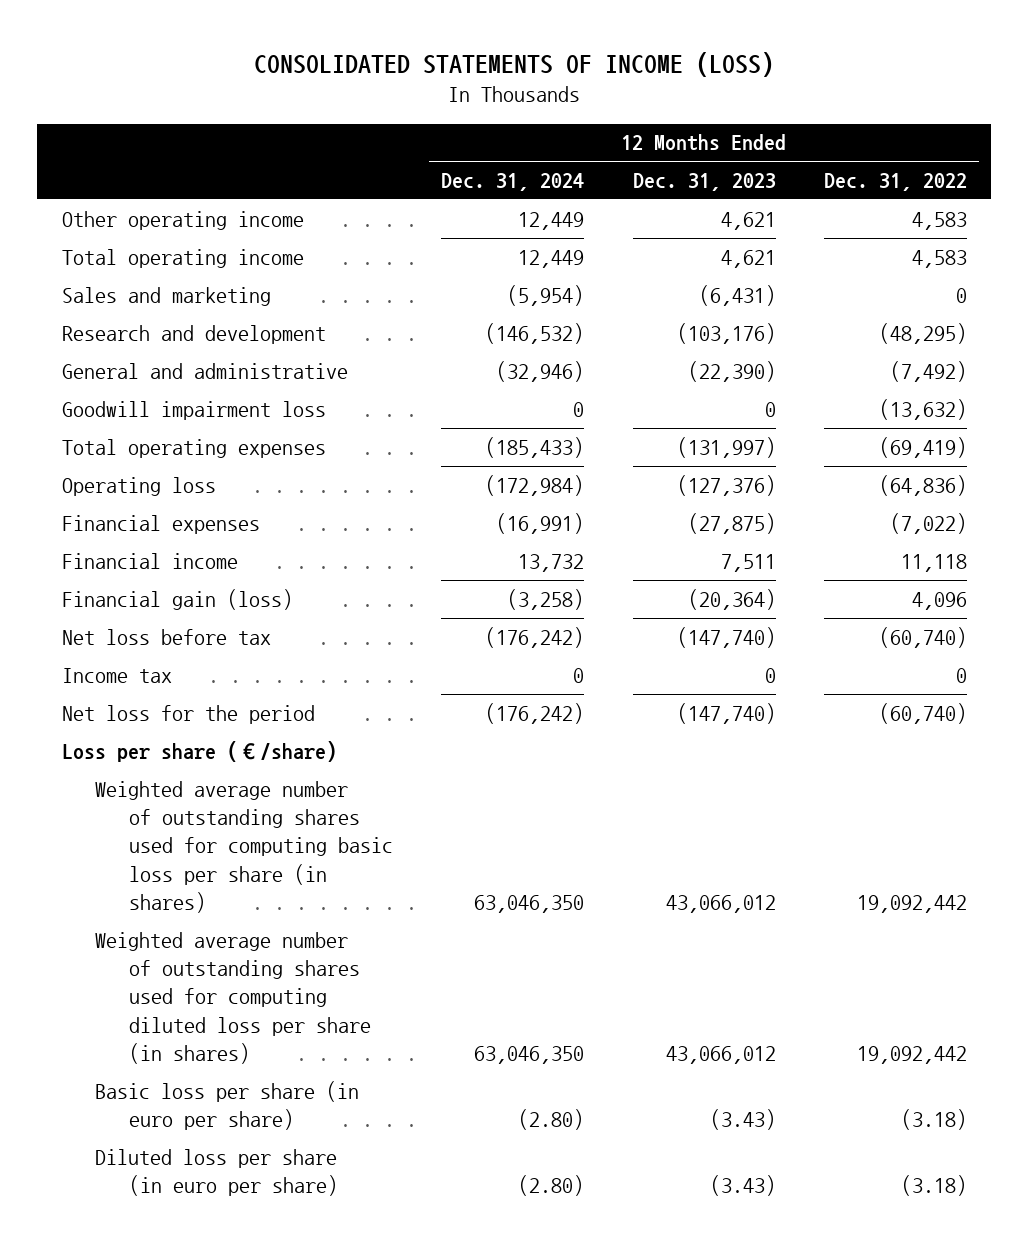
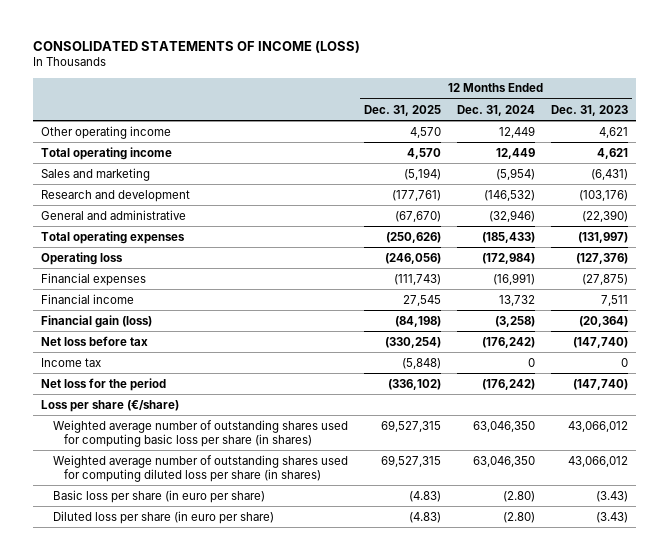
[824,173,968,192] Dec. 31, 2022 -> none
none -> [363,104,441,116] Dec. 31, 2025
[61,400,326,420] Goodwill impairment loss -> none

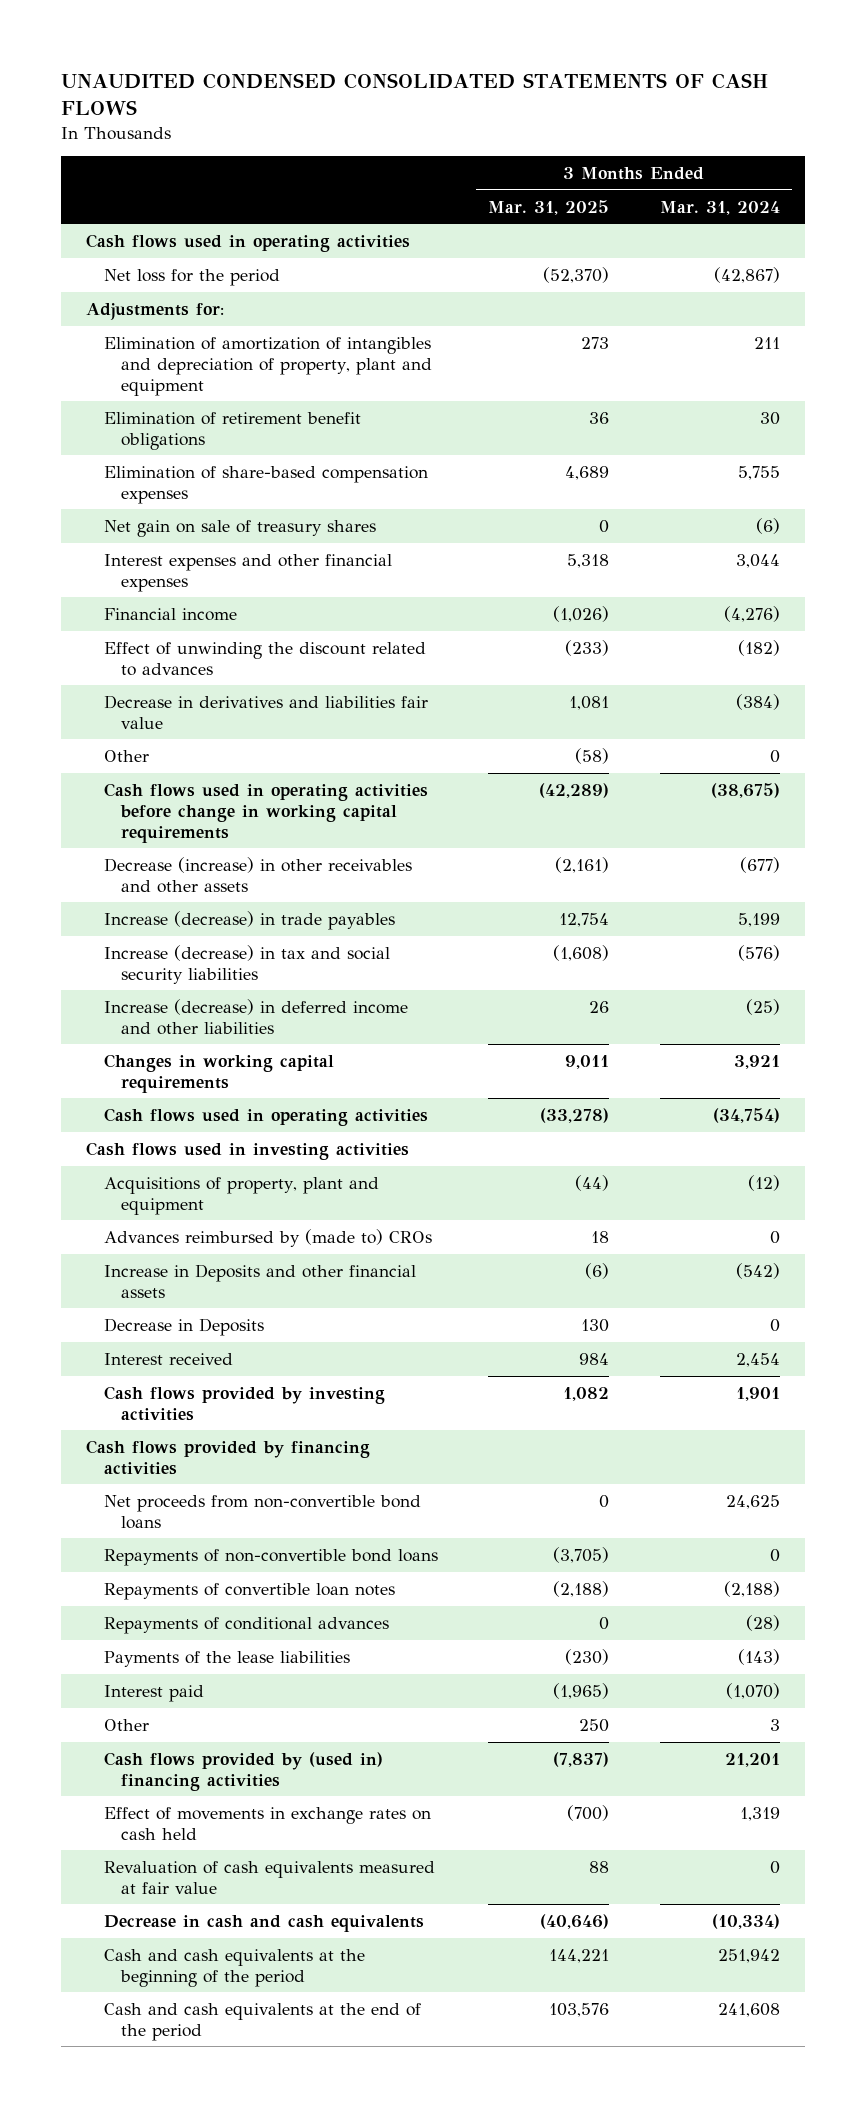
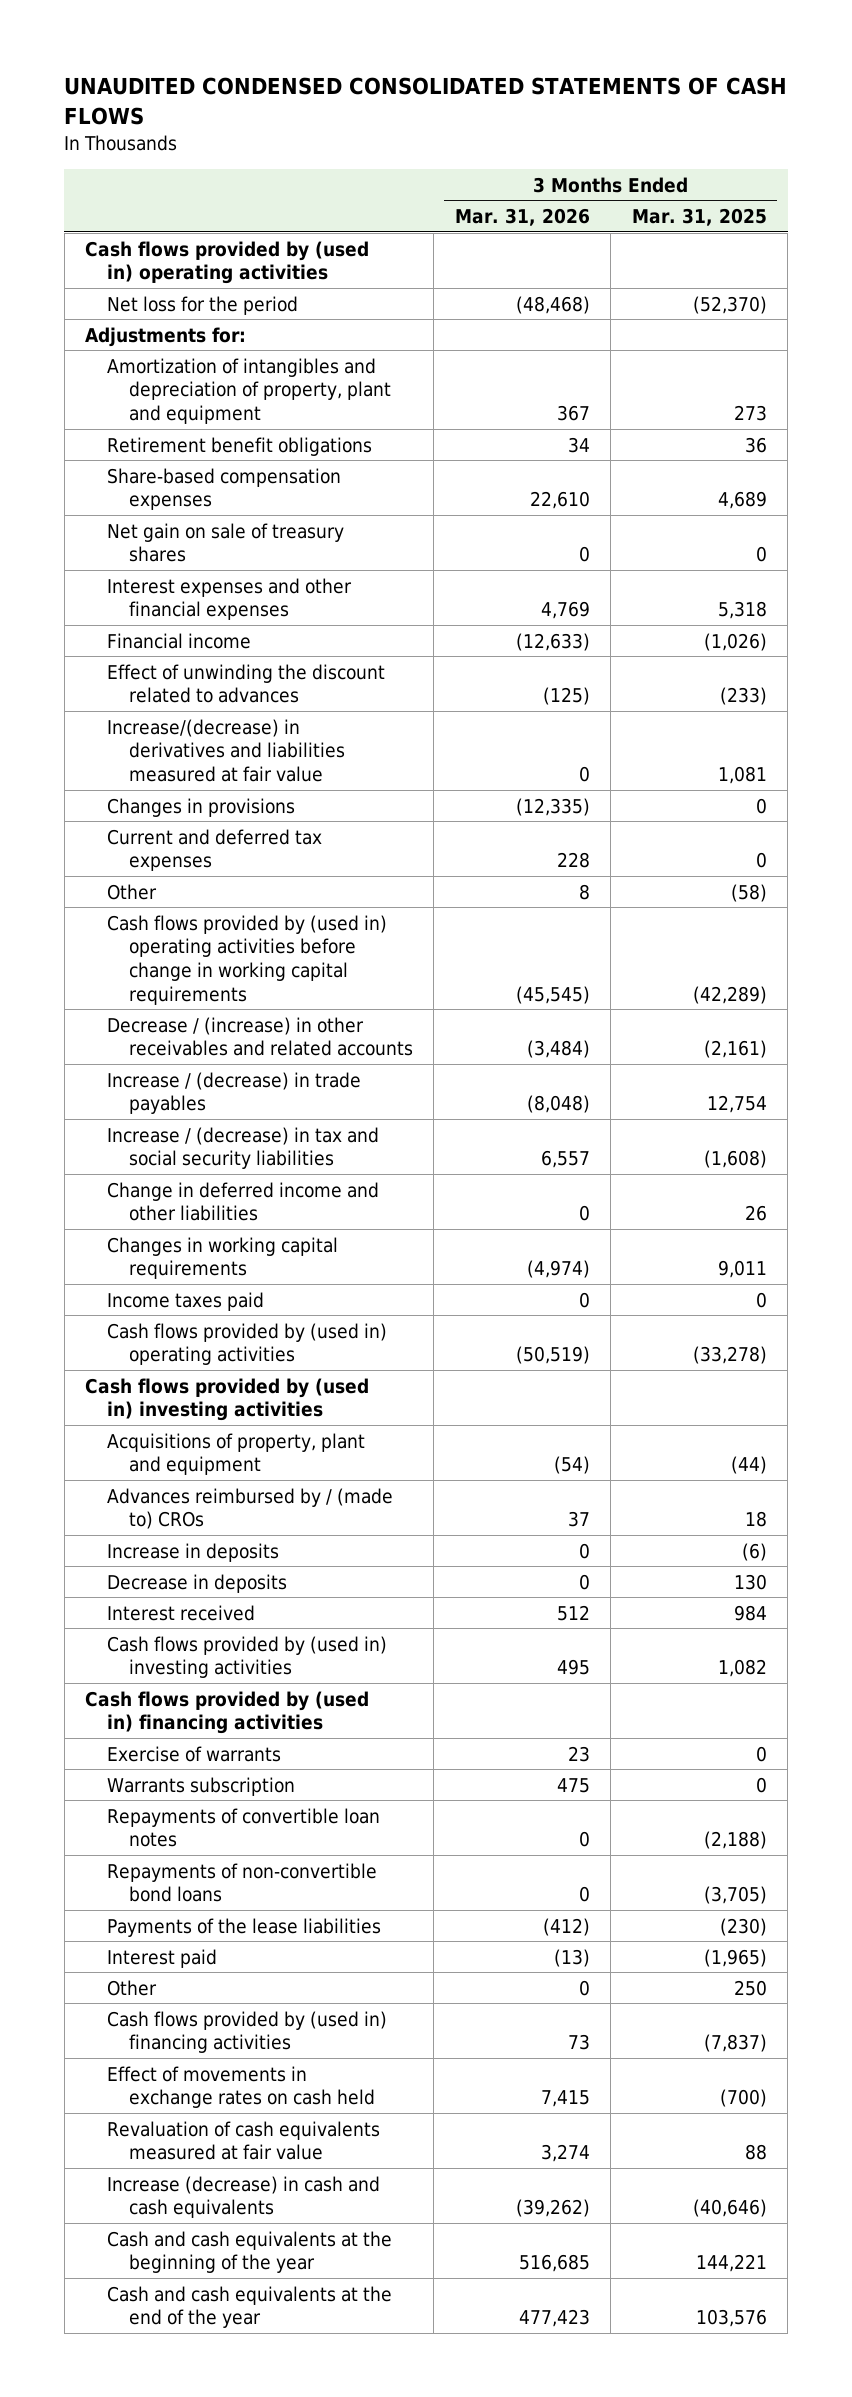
[659,200,780,215] Mar. 31, 2024 -> none
none -> [454,208,590,227] Mar. 31, 2026
[86,233,411,252] Cash flows used in operating activities -> [85,240,370,285] Cash flows provided by (used in) operating activities
[103,336,432,396] Elimination of amortization of intangibles and depreciation of property, plant and equipment -> [106,357,391,425] Amortization of intangibles and depreciation of property, plant and equipment
[103,411,361,450] Elimination of retirement benefit obligations -> [106,436,372,456] Retirement benefit obligations
[103,465,428,504] Elimination of share-based compensation expenses -> [106,467,341,511] Share-based compensation expenses
[103,694,428,729] Decrease in derivatives and liabilities fair value -> [106,718,345,783] Increase/(decrease) in derivatives and liabilities measured at fair value
none -> [106,797,295,817] Changes in provisions
none -> [106,828,322,872] Current and deferred tax expenses
[103,782,428,843] Cash flows used in operating activities before change in working capital requirements -> [106,914,387,1005] Cash flows provided by (used in) operating activities before change in working capital requirements
[103,856,412,893] Decrease (increase) in other receivables and other assets -> [106,1016,413,1057] Decrease / (increase) in other receivables and related accounts
[103,910,395,930] Increase (decrease) in trade payables -> [106,1071,361,1115] Increase / (decrease) in trade payables
[103,944,390,984] Increase (decrease) in tax and social security liabilities -> [106,1126,379,1170] Increase / (decrease) in tax and social security liabilities
[103,998,408,1035] Increase (decrease) in deferred income and other liabilities -> [106,1181,379,1222] Change in deferred income and other liabilities
none -> [106,1291,264,1311] Income taxes paid
[103,1107,428,1126] Cash flows used in operating activities -> [106,1322,387,1366] Cash flows provided by (used in) operating activities
[86,1141,410,1160] Cash flows used in investing activities -> [85,1377,370,1422] Cash flows provided by (used in) investing activities
[103,1263,416,1298] Increase in Deposits and other financial assets -> none
[103,1228,432,1247] Advances reimbursed by (made to) CROs -> [106,1487,393,1530] Advances reimbursed by / (made to) CROs
none -> [106,1542,279,1562] Increase in deposits
[103,1317,264,1336] Decrease in Deposits -> [106,1573,287,1593] Decrease in deposits
[103,1494,421,1529] Net proceeds from non-convertible bond loans -> none
[103,1385,385,1421] Cash flows provided by investing activities -> [106,1635,387,1679] Cash flows provided by (used in) investing activities
[86,1439,371,1475] Cash flows provided by financing activities -> [85,1690,370,1735] Cash flows provided by (used in) financing activities
none -> [106,1745,281,1762] Exercise of warrants
none -> [106,1776,295,1796] Warrants subscription
[103,1616,389,1634] Repayments of conditional advances -> none
[103,1548,438,1566] Repayments of non-convertible bond loans -> [106,1862,377,1903] Repayments of non-convertible bond loans
[103,1914,424,1932] Decrease in cash and cash equivalents -> [106,2175,380,2219] Increase (decrease) in cash and cash equivalents
[103,1948,365,1987] Cash and cash equivalents at the beginning of the period -> [106,2230,392,2274] Cash and cash equivalents at the beginning of the year
[103,2002,421,2041] Cash and cash equivalents at the end of the period -> [106,2285,392,2329] Cash and cash equivalents at the end of the year

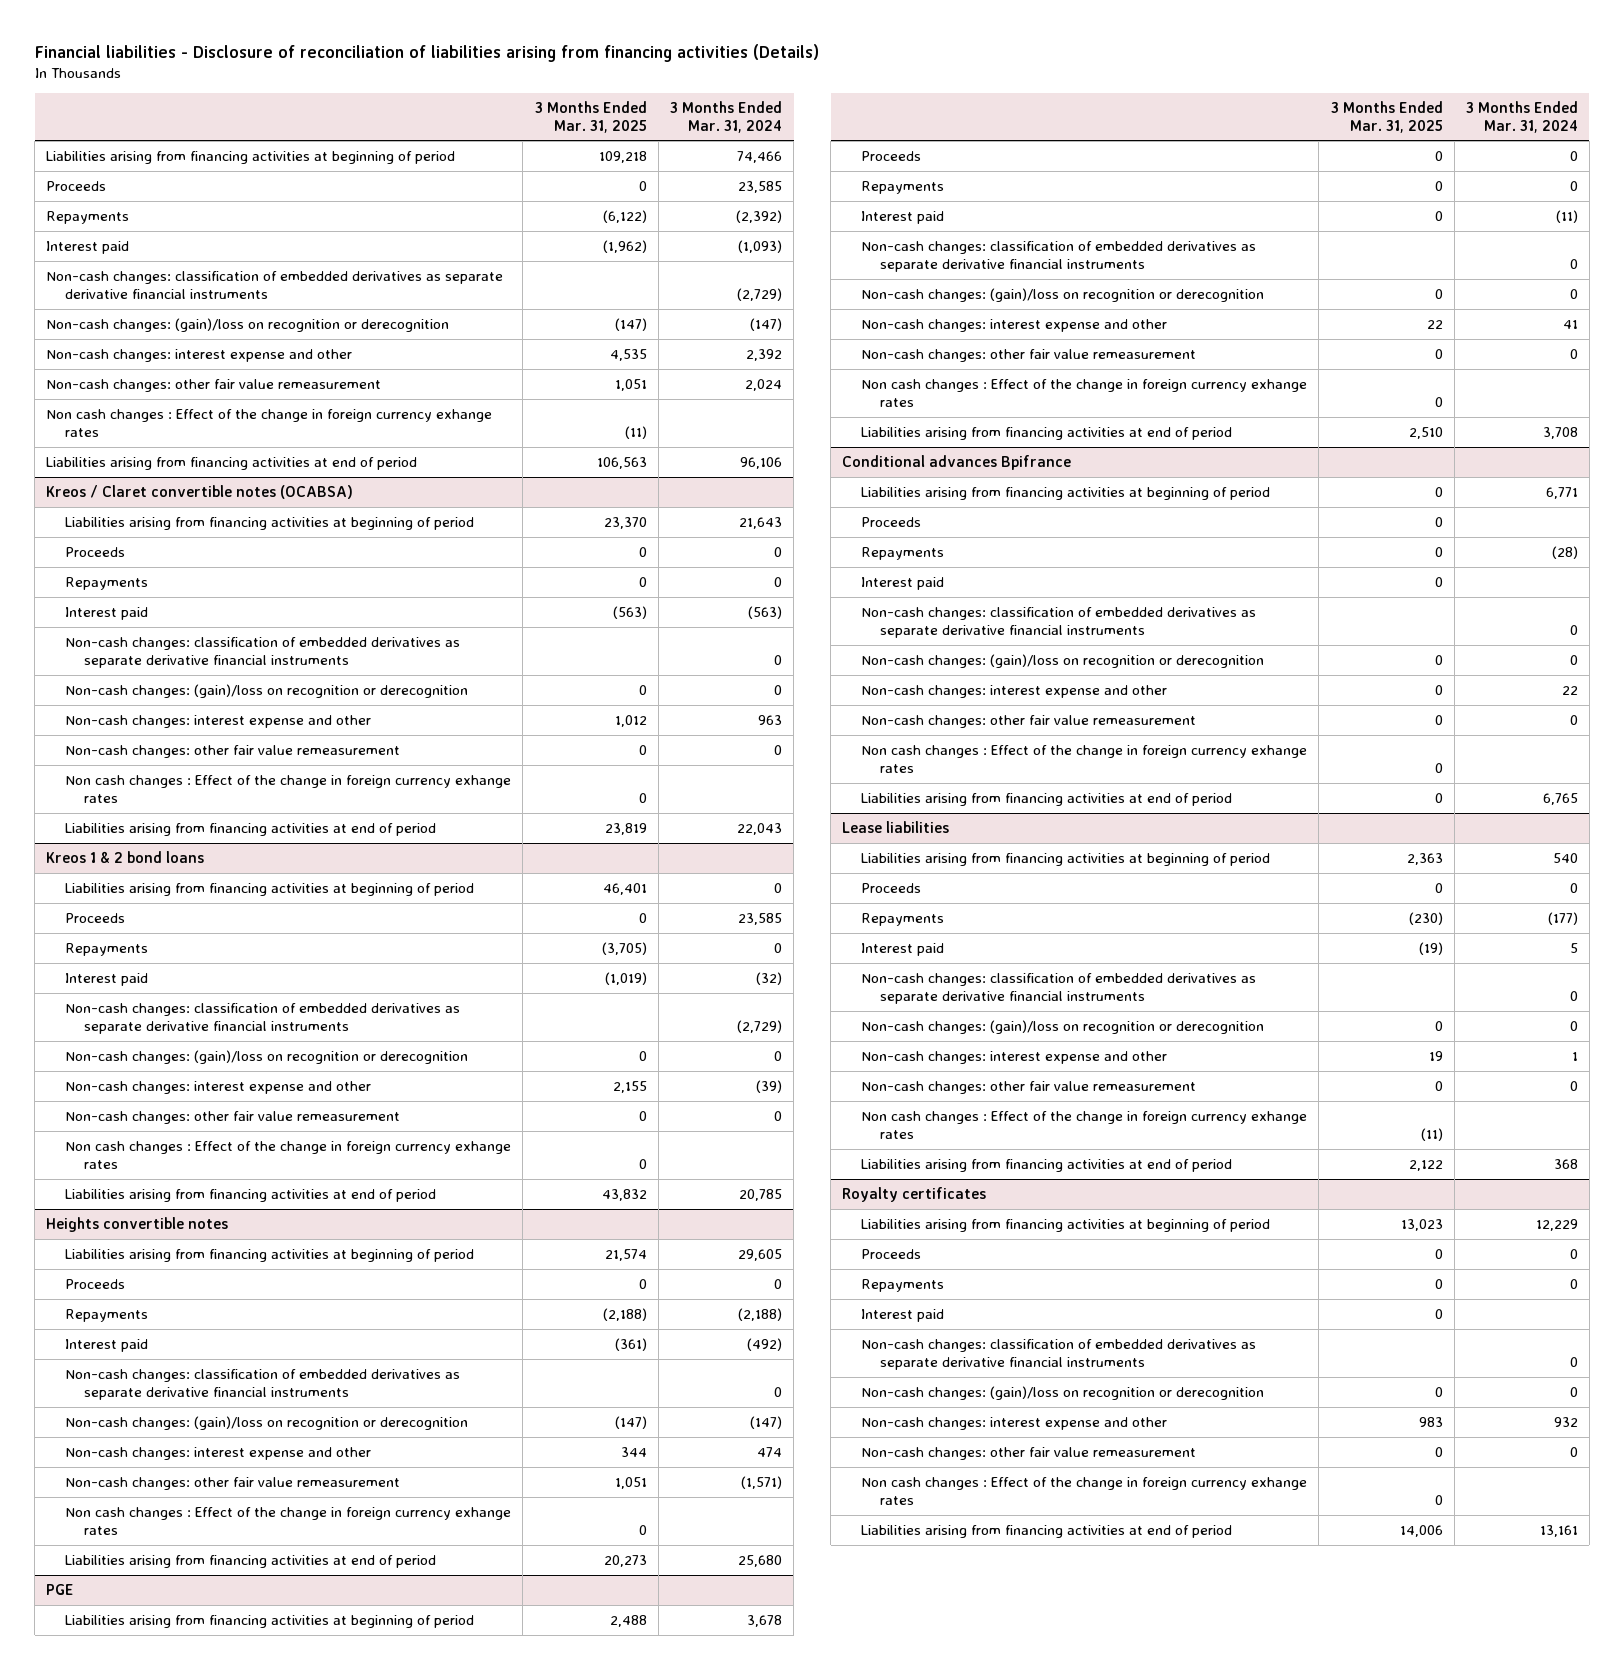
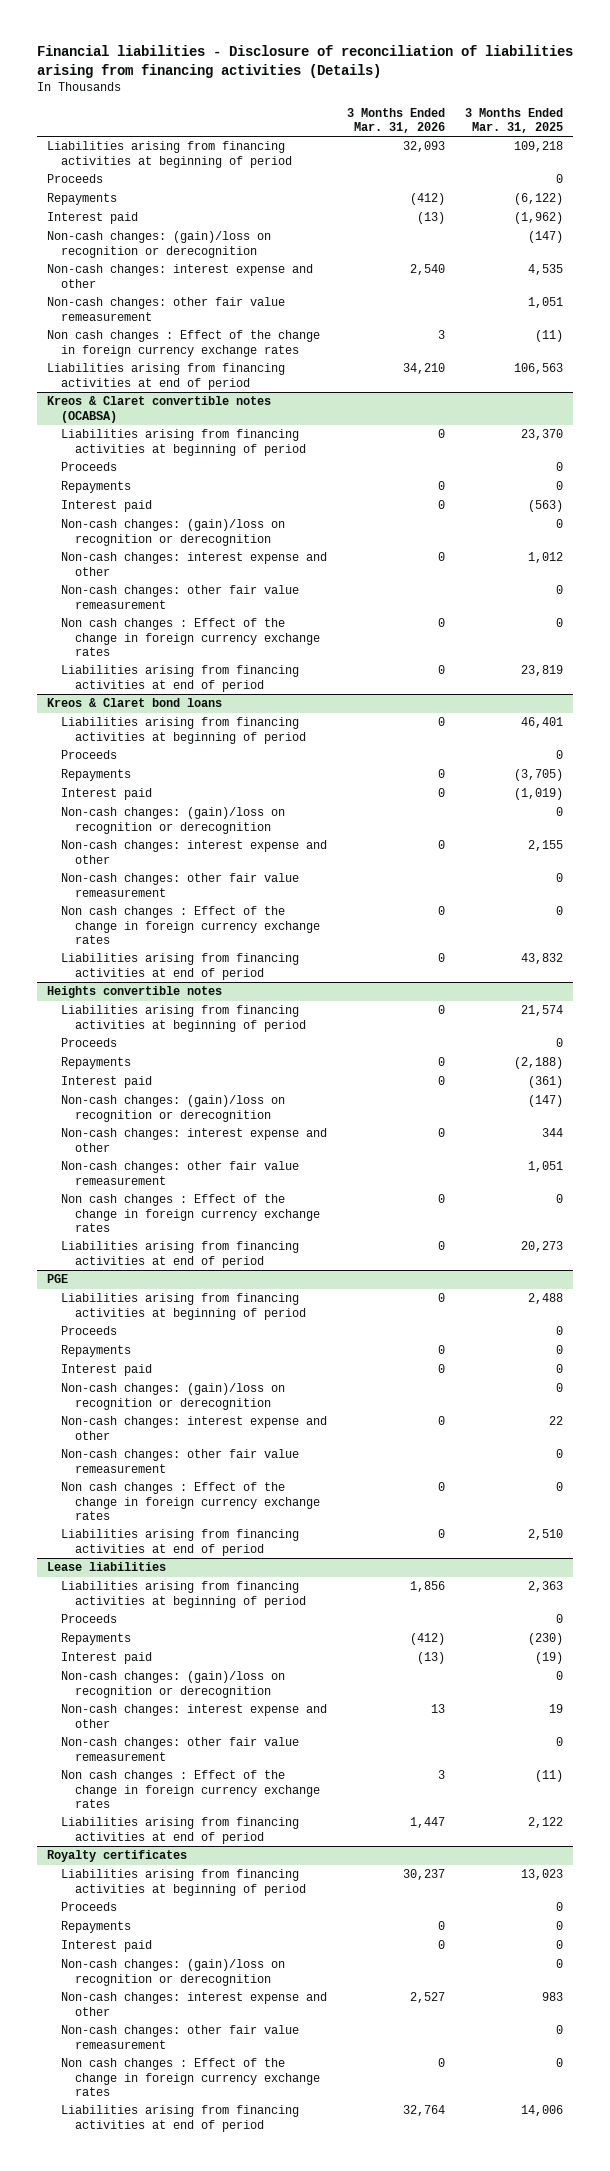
[669,100,782,133] 3 Months Ended Mar. 31, 2024 -> none
none -> [347,107,446,134] 3 Months Ended Mar. 31, 2026
[46,270,504,299] Non-cash changes: classification of embedded derivatives as separate derivative financial instruments -> none
[46,408,493,437] Non cash changes : Effect of the change in foreign currency exhange rates -> [46,330,320,357] Non cash changes : Effect of the change in foreign currency exchange rates
[46,484,354,499] Kreos / Claret convertible notes (OCABSA) -> [46,396,271,423] Kreos & Claret convertible notes (OCABSA)
[65,636,461,668] Non-cash changes: classification of embedded derivatives as separate derivative financial instruments -> none
[65,774,512,803] Non cash changes : Effect of the change in foreign currency exhange rates -> [61,618,321,657] Non cash changes : Effect of the change in foreign currency exchange rates
[46,850,205,863] Kreos 1 & 2 bond loans -> [46,698,222,708] Kreos & Claret bond loans
[65,1002,461,1034] Non-cash changes: classification of embedded derivatives as separate derivative financial instruments -> none
[65,1140,512,1169] Non cash changes : Effect of the change in foreign currency exhange rates -> [61,906,321,945] Non cash changes : Effect of the change in foreign currency exchange rates
[65,1368,461,1400] Non-cash changes: classification of embedded derivatives as separate derivative financial instruments -> none
[65,1506,512,1535] Non cash changes : Effect of the change in foreign currency exhange rates -> [61,1194,321,1233] Non cash changes : Effect of the change in foreign currency exchange rates
[861,240,1257,272] Non-cash changes: classification of embedded derivatives as separate derivative financial instruments -> none
[861,378,1308,407] Non cash changes : Effect of the change in foreign currency exhange rates -> [61,1482,321,1521] Non cash changes : Effect of the change in foreign currency exchange rates
[842,454,1072,470] Conditional advances Bpifrance -> none
[861,486,1271,500] Liabilities arising from financing activities at beginning of period -> none
[861,516,922,527] Proceeds -> none
[861,546,945,560] Repayments -> none
[861,576,945,590] Interest paid -> none
[861,606,1257,638] Non-cash changes: classification of embedded derivatives as separate derivative financial instruments -> none
[861,653,1265,668] Non-cash changes: (gain)/loss on recognition or derecognition -> none
[861,684,1168,698] Non-cash changes: interest expense and other -> none
[861,714,1197,728] Non-cash changes: other fair value remeasurement -> none
[861,744,1308,773] Non cash changes : Effect of the change in foreign currency exhange rates -> none
[861,792,1233,806] Liabilities arising from financing activities at end of period -> none
[861,972,1257,1004] Non-cash changes: classification of embedded derivatives as separate derivative financial instruments -> none
[861,1110,1308,1139] Non cash changes : Effect of the change in foreign currency exhange rates -> [61,1770,321,1809] Non cash changes : Effect of the change in foreign currency exchange rates
[861,1338,1257,1370] Non-cash changes: classification of embedded derivatives as separate derivative financial instruments -> none
[861,1476,1308,1505] Non cash changes : Effect of the change in foreign currency exhange rates -> [61,2058,321,2097] Non cash changes : Effect of the change in foreign currency exchange rates

